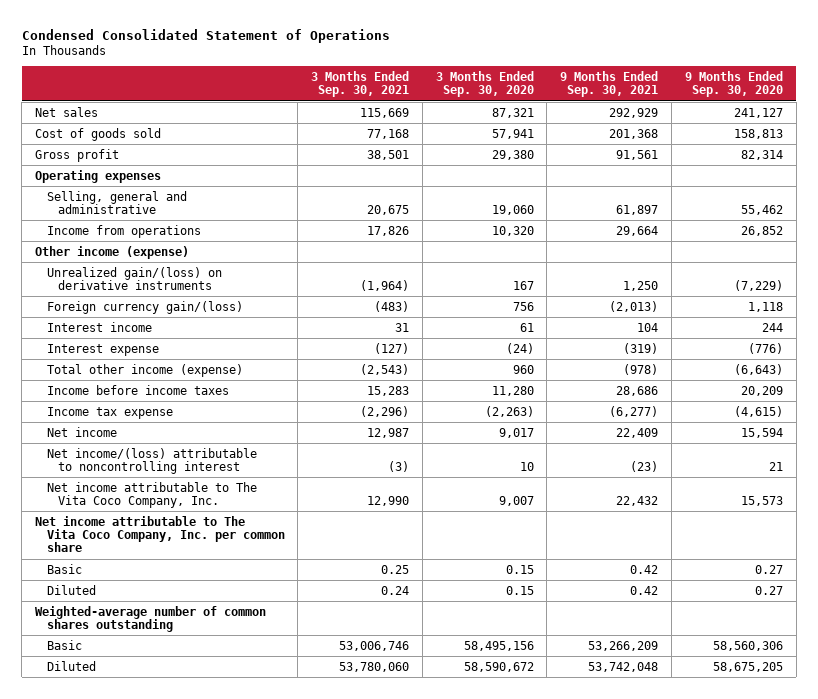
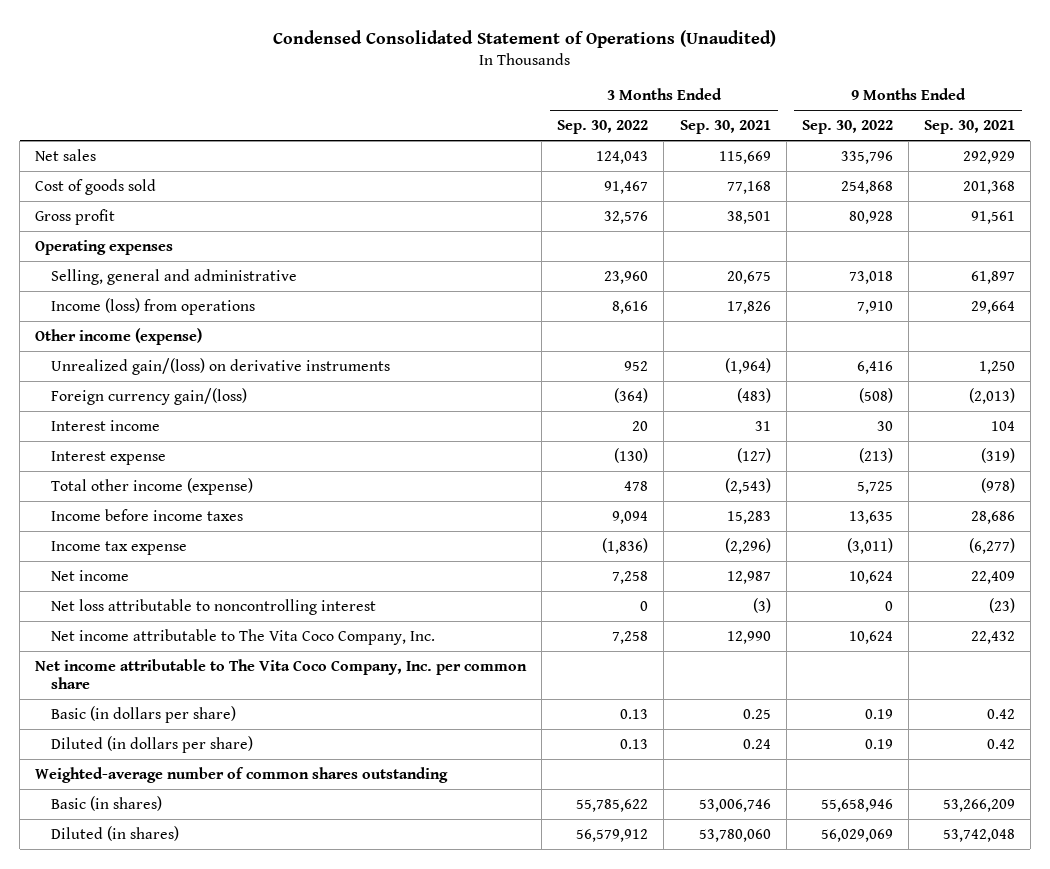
[21,28,390,43] Condensed Consolidated Statement of Operations -> [273,29,777,48] Condensed Consolidated Statement of Operations (Unaudited)
[435,71,534,98] 3 Months Ended Sep. 30, 2020 -> none
[684,71,783,98] 9 Months Ended Sep. 30, 2020 -> none
none -> [557,120,649,135] Sep. 30, 2022
none -> [801,120,893,135] Sep. 30, 2022
[46,224,201,238] Income from operations -> [51,297,256,315] Income (loss) from operations
[46,447,257,475] Net income/(loss) attributable to noncontrolling interest -> [51,598,377,615] Net loss attributable to noncontrolling interest
[46,563,82,574] Basic -> [51,705,237,723] Basic (in dollars per share)
[46,584,96,595] Diluted -> [51,735,254,753] Diluted (in dollars per share)
[46,639,82,650] Basic -> [51,795,163,811] Basic (in shares)
[46,660,96,671] Diluted -> [51,825,180,841] Diluted (in shares)

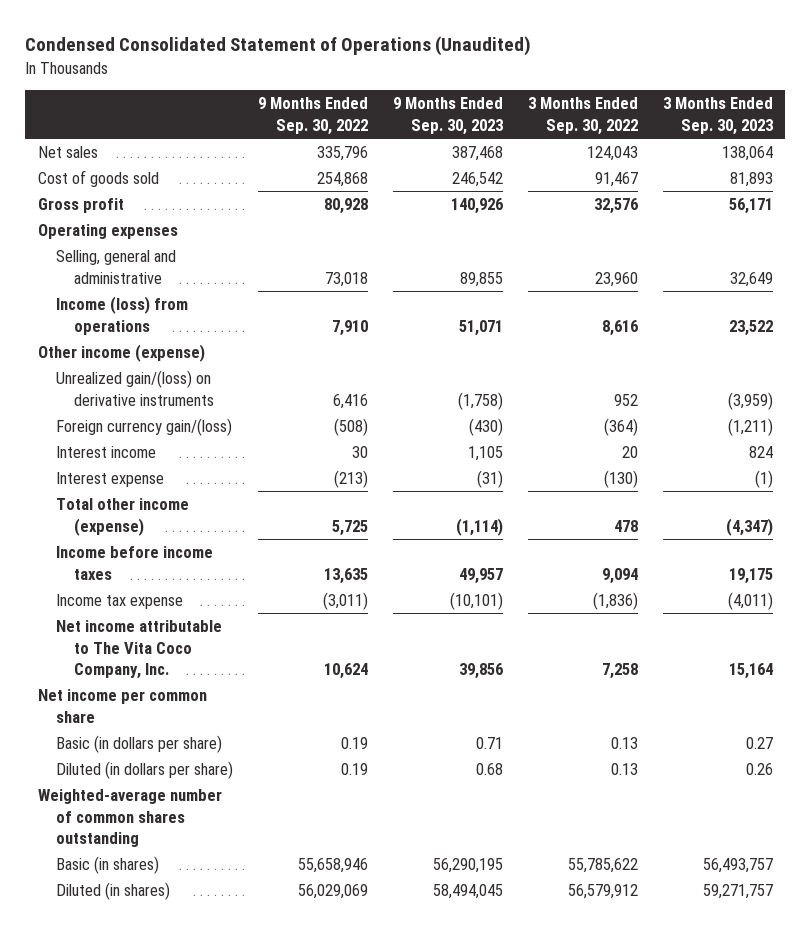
[679,120,771,135] Sep. 30, 2021 -> none
[923,120,1015,135] Sep. 30, 2021 -> none
none -> [392,97,503,135] 9 Months Ended Sep. 30, 2023
none -> [662,97,773,135] 3 Months Ended Sep. 30, 2023
[51,569,130,581] Net income -> none
[51,598,377,615] Net loss attributable to noncontrolling interest -> none
[35,658,528,690] Net income attributable to The Vita Coco Company, Inc. per common share -> [37,689,207,723] Net income per common share

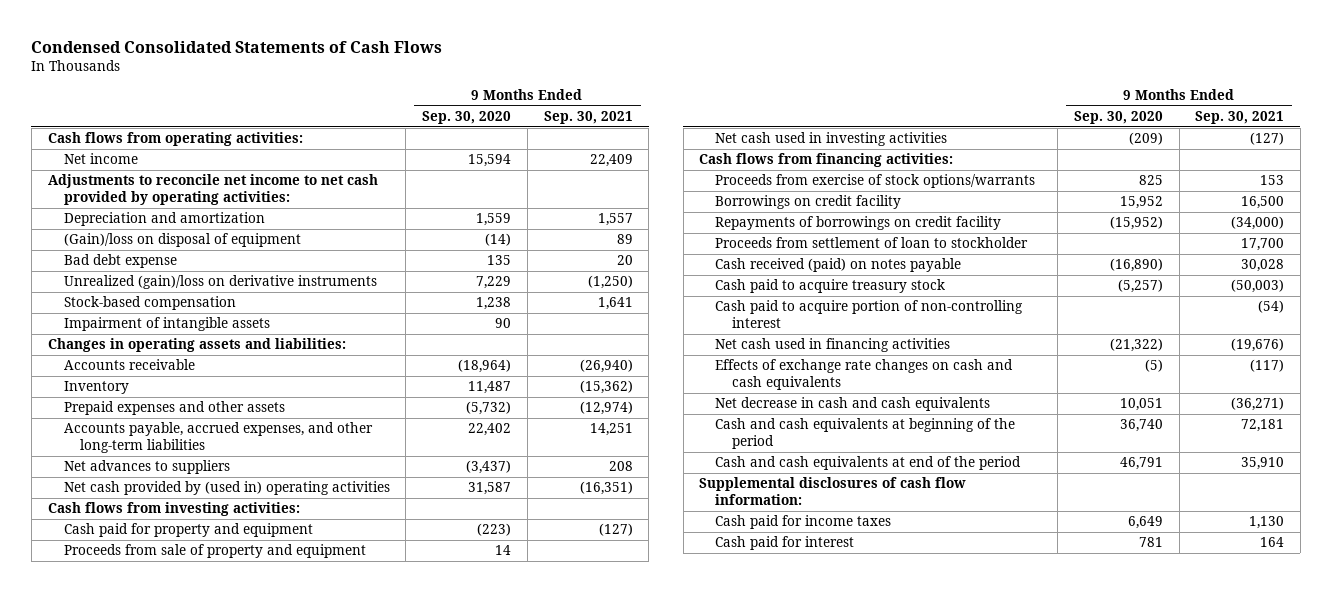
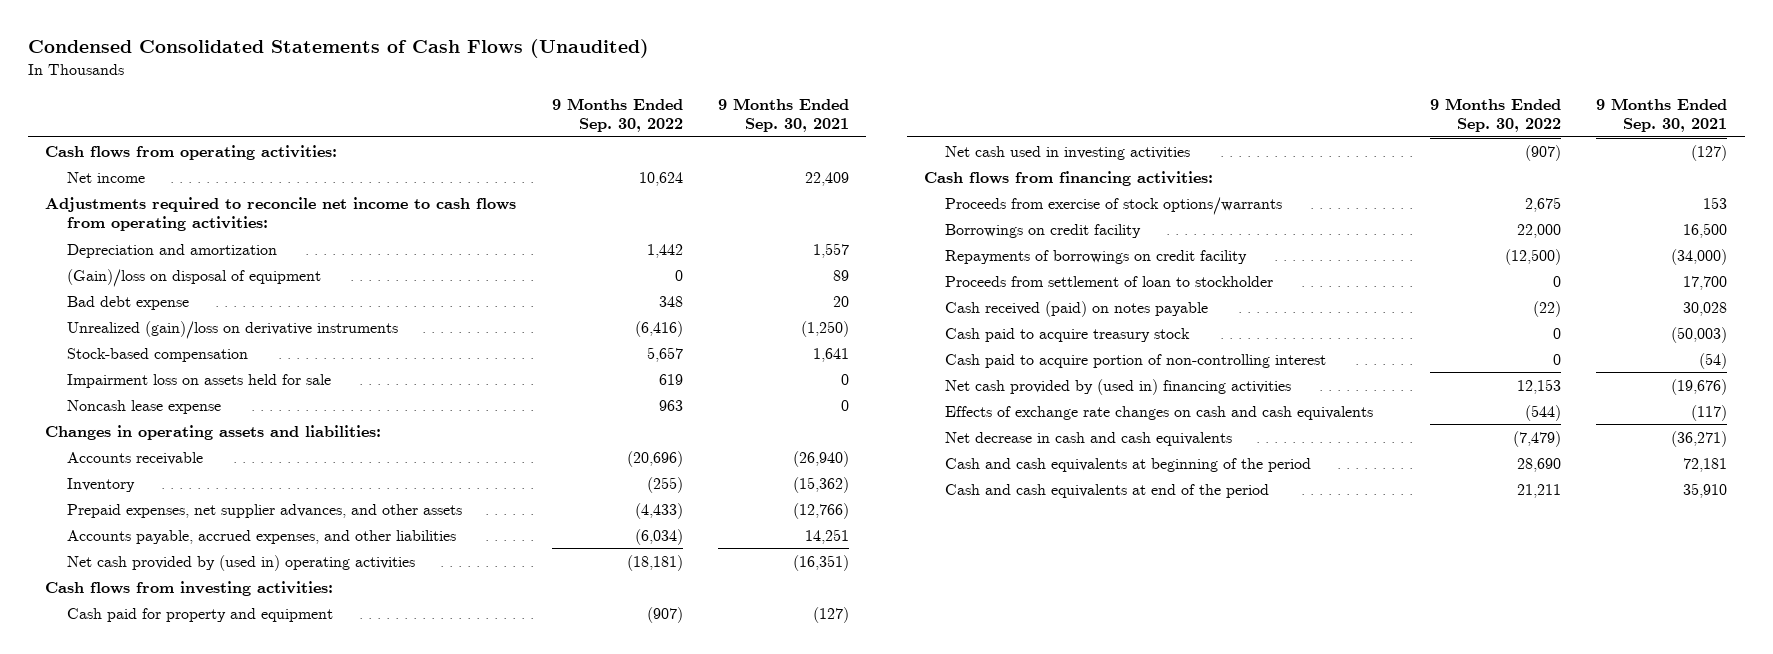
[31,40,443,53] Condensed Consolidated Statements of Cash Flows -> [27,38,649,58] Condensed Consolidated Statements of Cash Flows (Unaudited)
[422,111,512,125] Sep. 30, 2020 -> none
none -> [551,97,683,133] 9 Months Ended Sep. 30, 2022
[47,174,378,206] Adjustments to reconcile net income to net cash provided by operating activities: -> [45,196,517,232] Adjustments required to reconcile net income to cash flows from operating activities:
[63,317,270,332] Impairment of intangible assets -> none
none -> [66,373,331,388] Impairment loss on assets held for sale
none -> [66,399,221,414] Noncash lease expense
[63,460,230,475] Net advances to suppliers -> none
[63,401,285,416] Prepaid expenses and other assets -> [66,503,462,518] Prepaid expenses, net supplier advances, and other assets
[579,401,633,416] (12,974) -> [792,502,849,519] (12,766)
[63,422,373,454] Accounts payable, accrued expenses, and other long-term liabilities -> [66,529,456,544] Accounts payable, accrued expenses, and other liabilities
[63,544,366,559] Proceeds from sale of property and equipment -> none
[715,338,951,353] Net cash used in financing activities -> [945,378,1292,395] Net cash provided by (used in) financing activities
[699,477,967,506] Supplemental disclosures of cash flow information: -> none
[715,515,892,530] Cash paid for income taxes -> none
[715,536,855,551] Cash paid for interest -> none

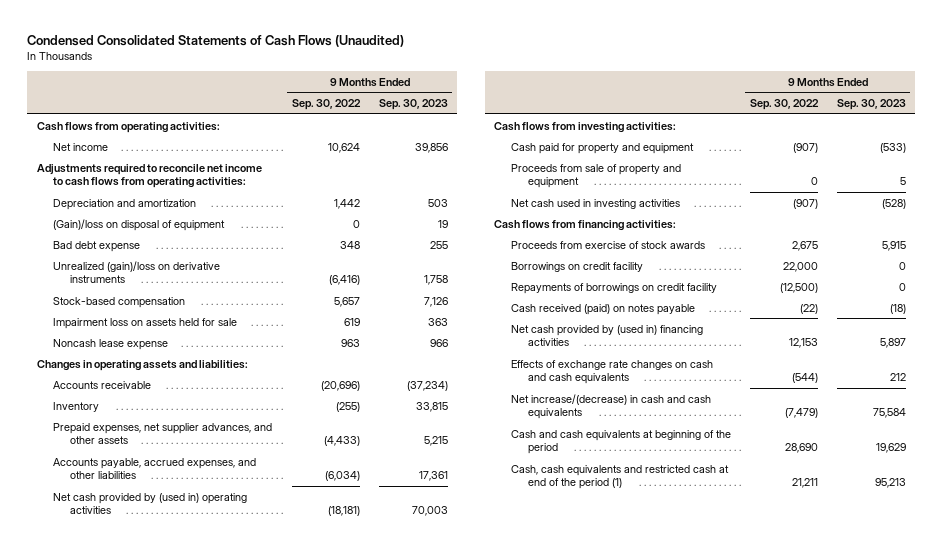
[717,97,849,133] 9 Months Ended Sep. 30, 2021 -> none
none -> [378,99,448,111] Sep. 30, 2023
none -> [511,163,682,189] Proceeds from sale of property and equipment
[945,196,1283,215] Proceeds from exercise of stock options/warrants -> [511,240,706,249] Proceeds from exercise of stock awards
[945,275,1274,287] Proceeds from settlement of loan to stockholder -> none
[945,327,1191,342] Cash paid to acquire treasury stock -> none
[945,353,1327,368] Cash paid to acquire portion of non-controlling interest -> none
[945,431,1233,446] Net decrease in cash and cash equivalents -> [511,393,712,420] Net increase/(decrease) in cash and cash equivalents
[945,483,1270,498] Cash and cash equivalents at end of the period -> [511,464,730,490] Cash, cash equivalents and restricted cash at end of the period (1)

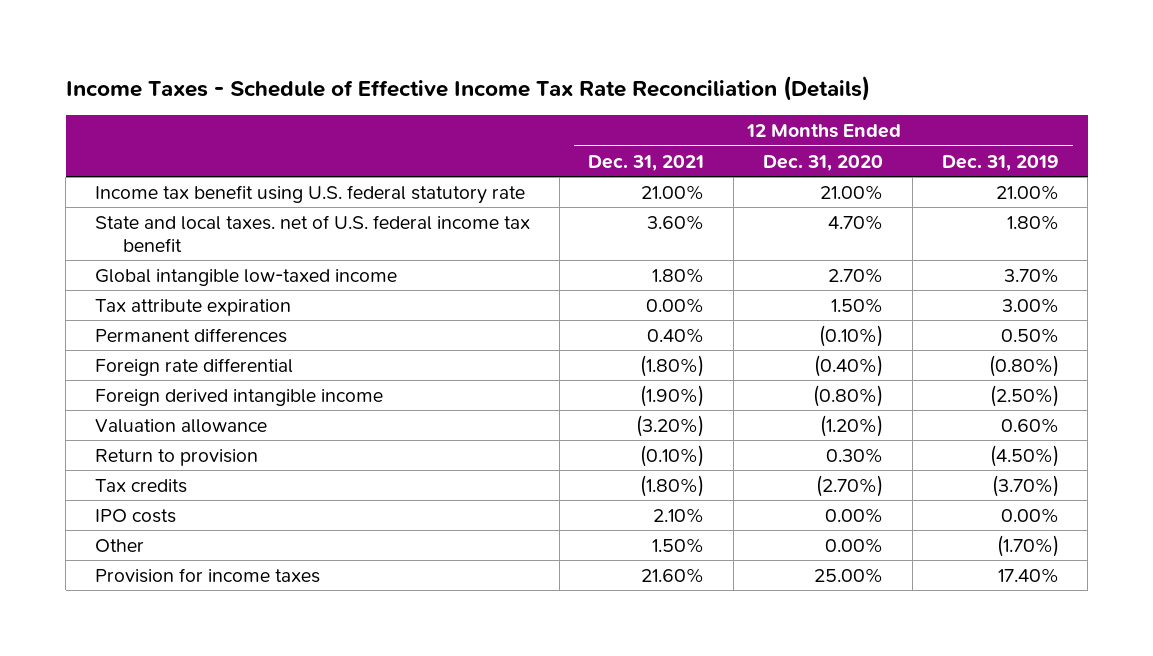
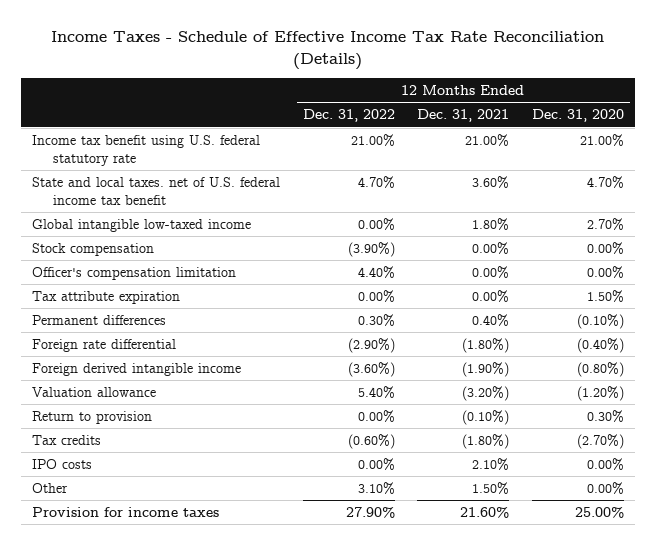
[941,154,1059,171] Dec. 31, 2019 -> none
none -> [302,109,395,123] Dec. 31, 2022
none -> [32,242,155,256] Stock compensation
none -> [32,266,237,280] Officer's compensation limitation

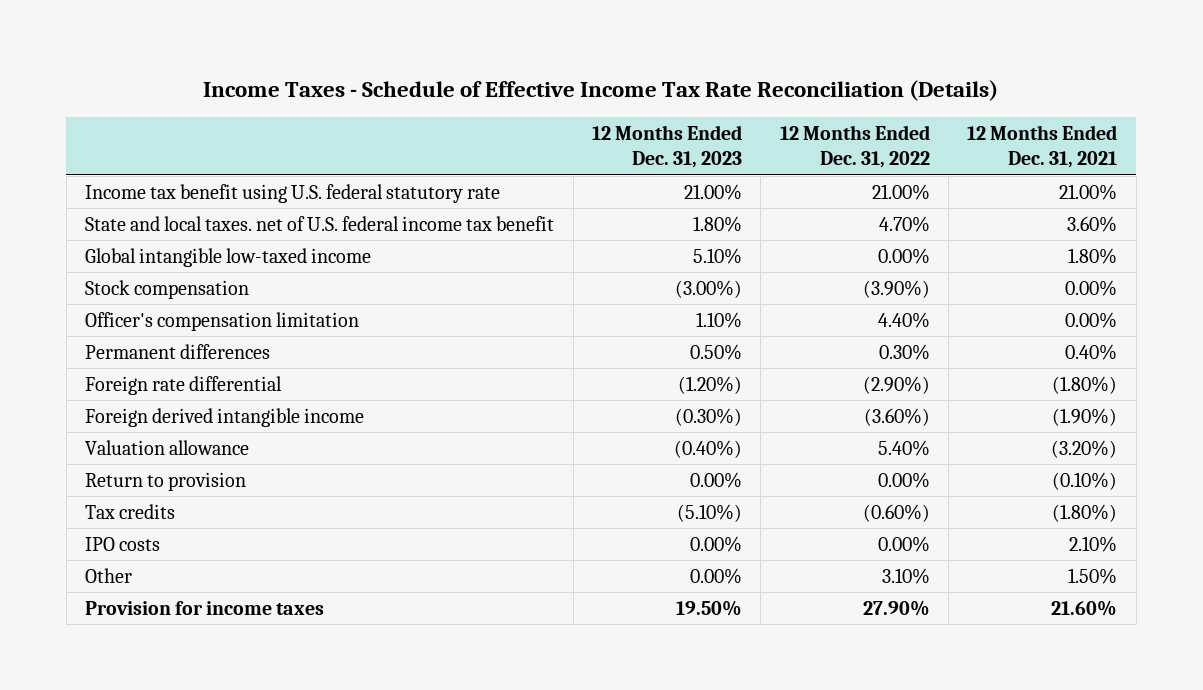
[532,109,625,123] Dec. 31, 2020 -> none
none -> [591,124,742,169] 12 Months Ended Dec. 31, 2023
[32,290,181,304] Tax attribute expiration -> none

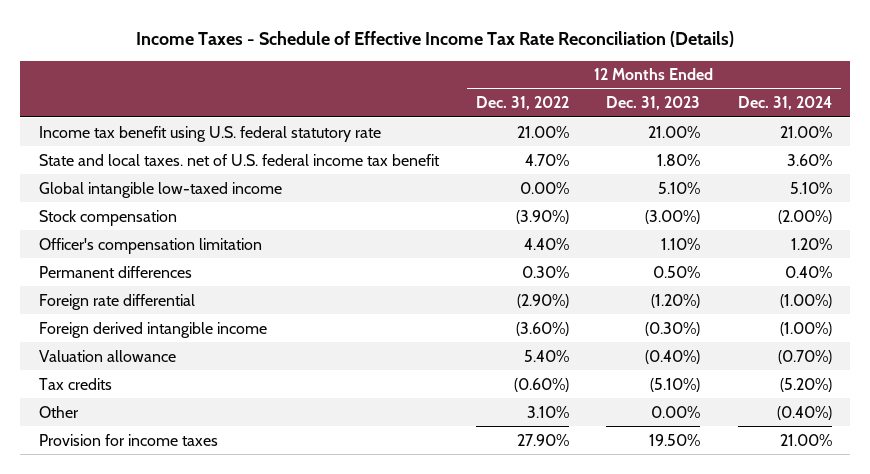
[967,124,1118,169] 12 Months Ended Dec. 31, 2021 -> none
none -> [737,96,832,111] Dec. 31, 2024
[85,471,247,491] Return to provision -> none
[85,536,161,551] IPO costs -> none

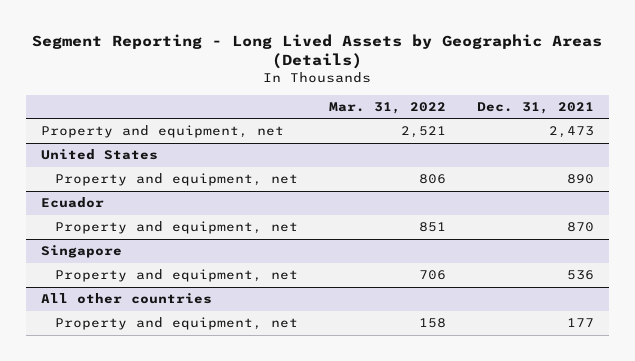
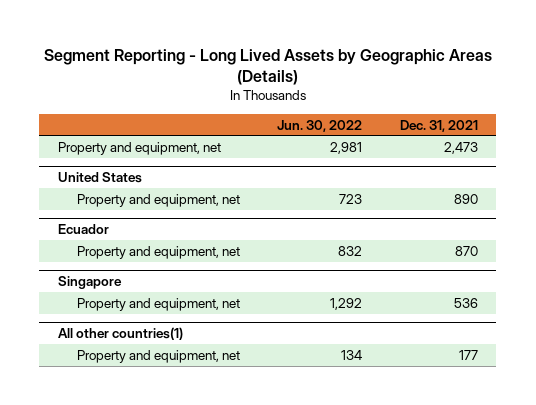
[328,101,446,114] Mar. 31, 2022 -> none
none -> [277,119,363,132] Jun. 30, 2022
[41,293,213,305] All other countries -> [57,327,183,341] All other countries(1)

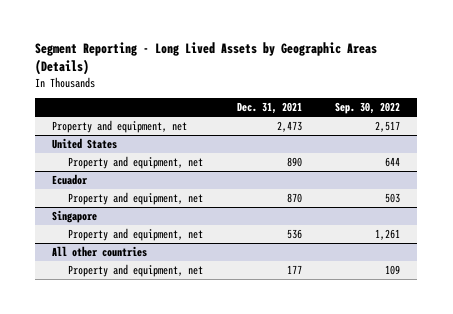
[277,119,363,132] Jun. 30, 2022 -> none
none -> [335,102,401,115] Sep. 30, 2022
[57,327,183,341] All other countries(1) -> [52,245,148,257] All other countries

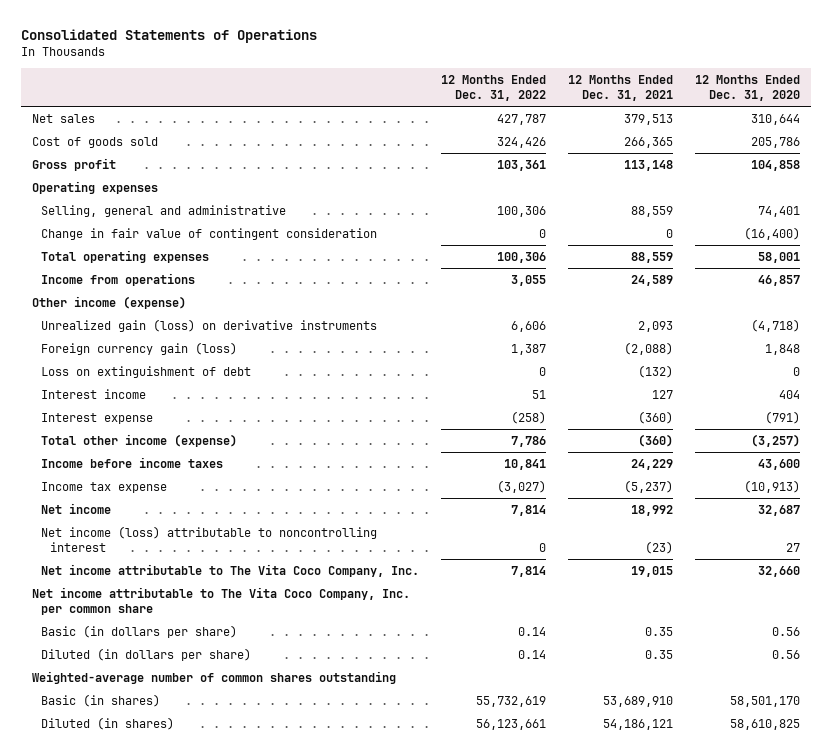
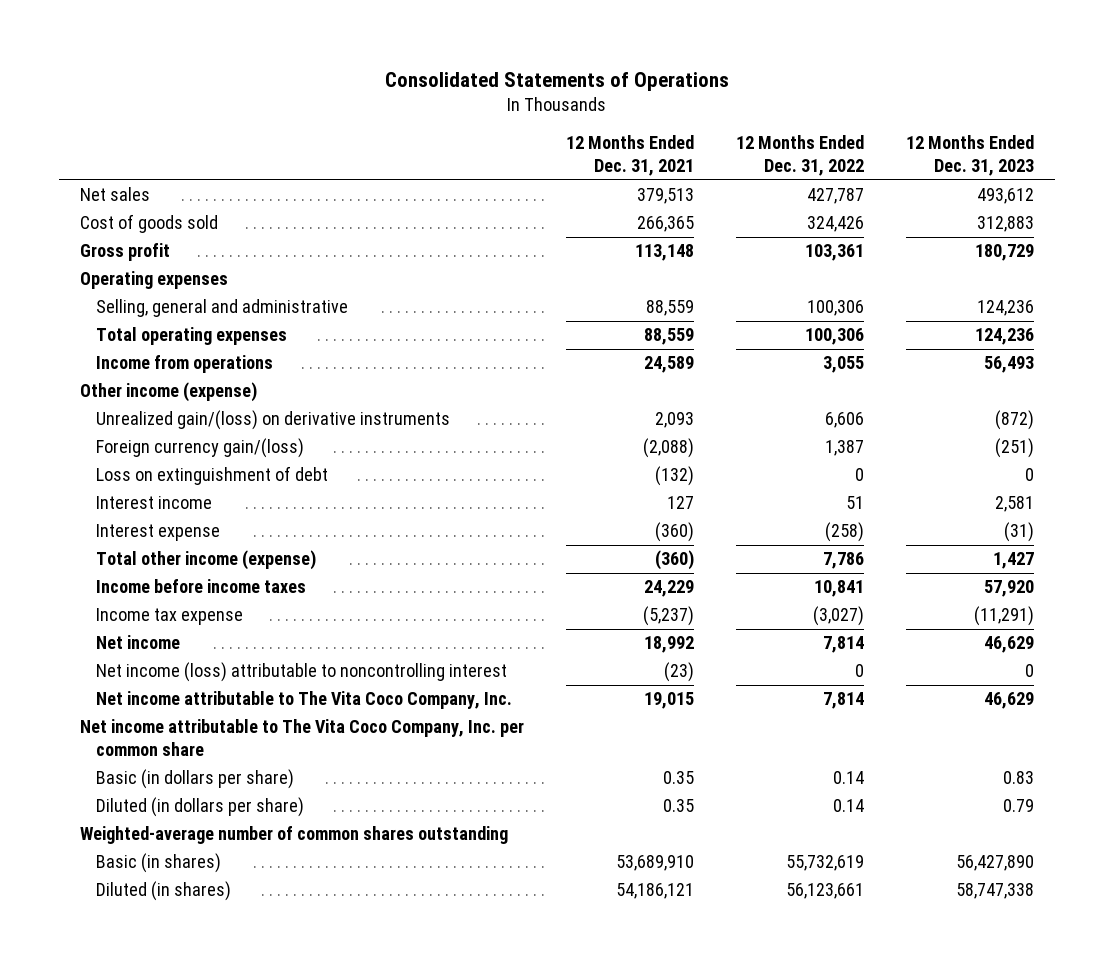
[695,75,801,102] 12 Months Ended Dec. 31, 2020 -> none
none -> [906,135,1035,176] 12 Months Ended Dec. 31, 2023
[41,228,378,241] Change in fair value of contingent consideration -> none
[41,319,378,333] Unrealized gain (loss) on derivative instruments -> [96,410,451,431] Unrealized gain/(loss) on derivative instruments
[41,342,238,356] Foreign currency gain (loss) -> [96,438,305,459] Foreign currency gain/(loss)

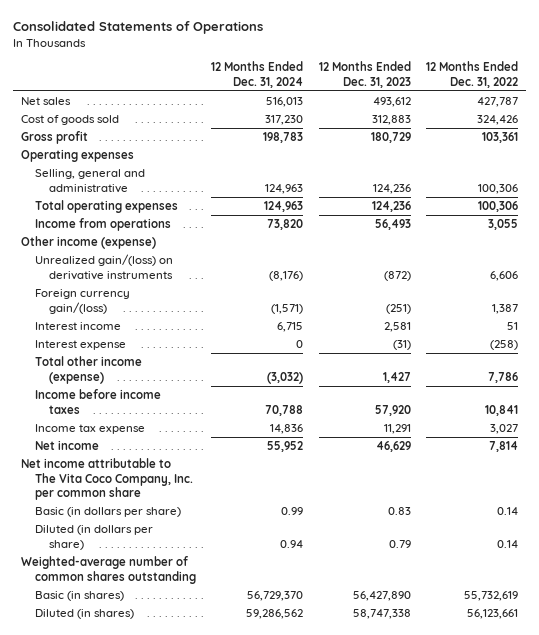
[566,135,695,176] 12 Months Ended Dec. 31, 2021 -> none
none -> [211,61,304,88] 12 Months Ended Dec. 31, 2024
[96,466,329,486] Loss on extinguishment of debt -> none
[813,606,865,627] (3,027) -> [489,424,518,435] 3,027
[974,606,1035,627] (11,291) -> [383,424,411,435] 11,291
[96,662,508,683] Net income (loss) attributable to noncontrolling interest -> none
[96,691,513,710] Net income attributable to The Vita Coco Company, Inc. -> none

